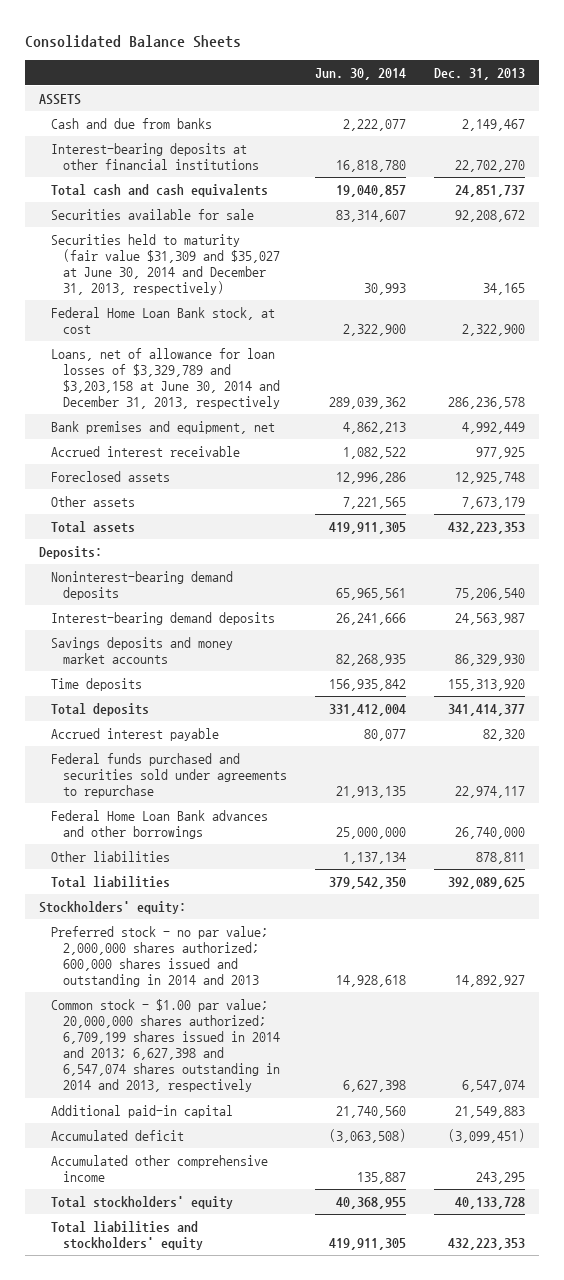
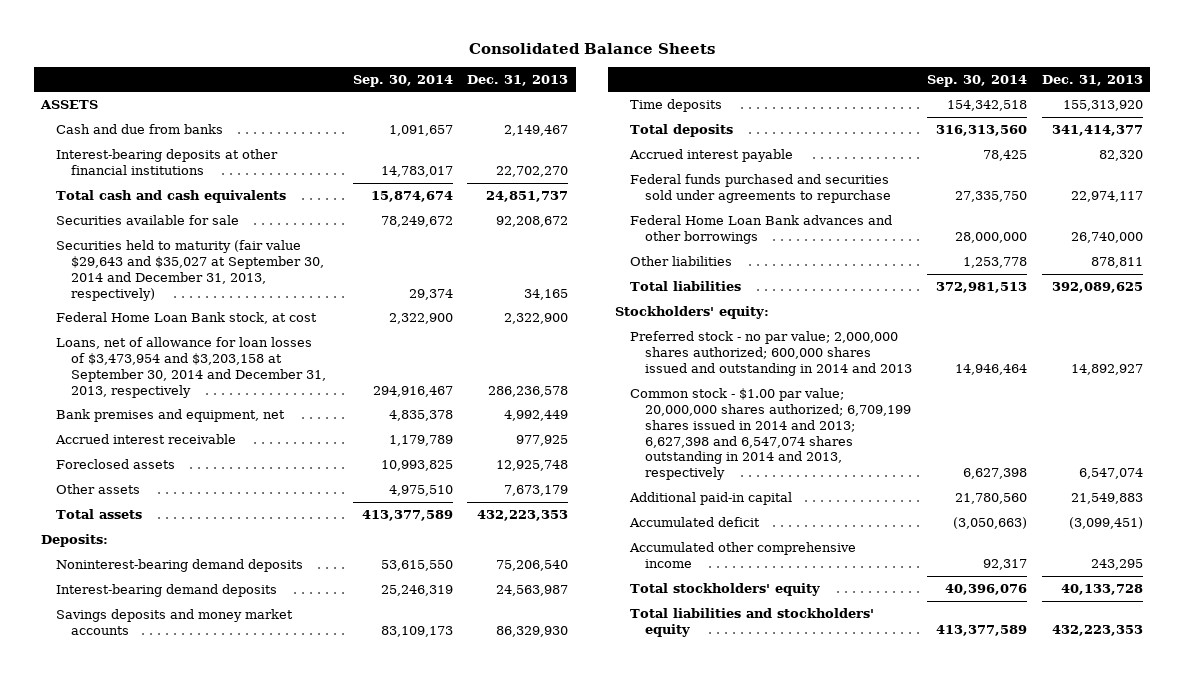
[314,67,406,80] Jun. 30, 2014 -> none
none -> [352,74,453,87] Sep. 30, 2014
[50,233,280,296] Securities held to maturity (fair value $31,309 and $35,027 at June 30, 2014 and December 31, 2013, respectively) -> [56,240,325,301] Securities held to maturity (fair value $29,643 and $35,027 at September 30, 2014 and December 31, 2013, respectively)
[50,347,280,410] Loans, net of allowance for loan losses of $3,329,789 and $3,203,158 at June 30, 2014 and December 31, 2013, respectively -> [56,337,327,398] Loans, net of allowance for loan losses of $3,473,954 and $3,203,158 at September 30, 2014 and December 31, 2013, respectively

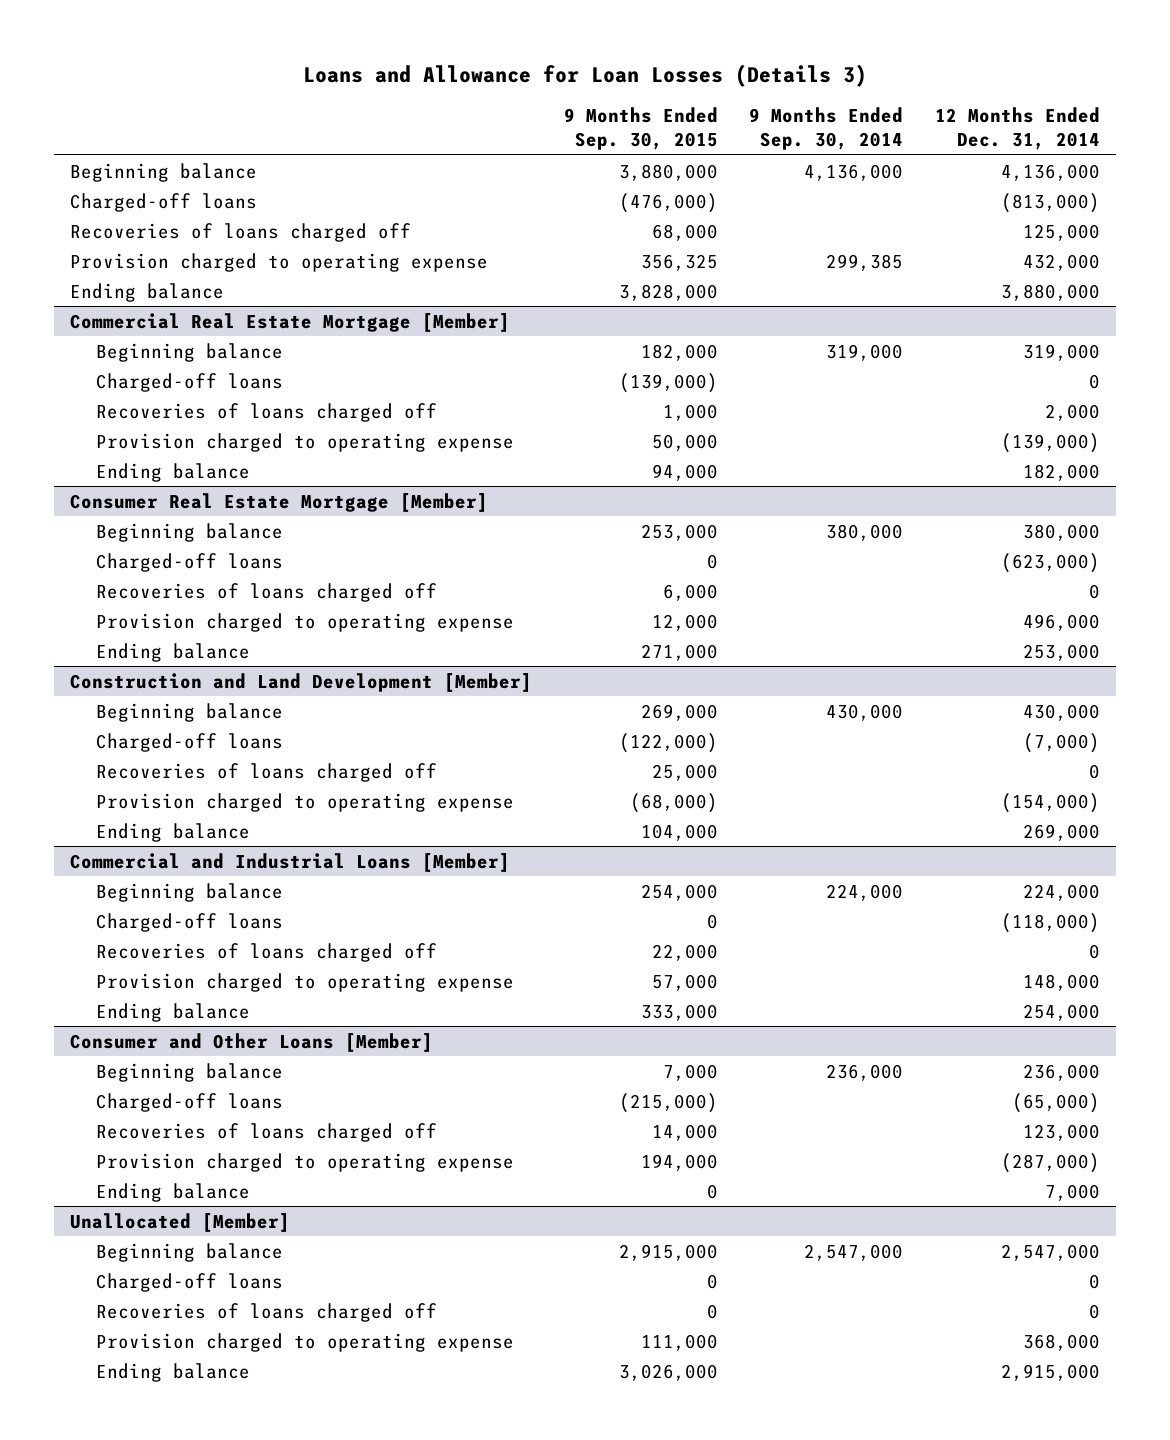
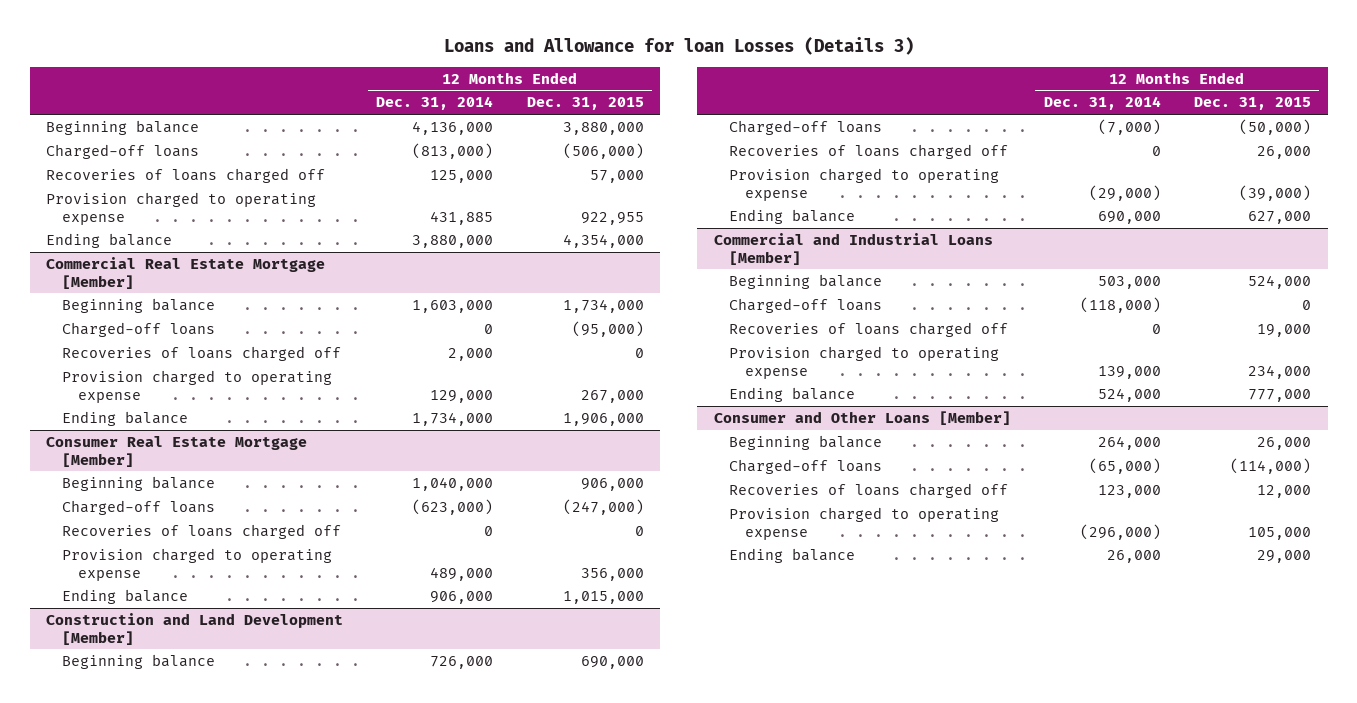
[302,64,867,88] Loans and Allowance for Loan Losses (Details 3) -> [443,37,914,56] Loans and Allowance for loan Losses (Details 3)
[563,107,718,150] 9 Months Ended Sep. 30, 2015 -> none
[749,107,904,150] 9 Months Ended Sep. 30, 2014 -> none
none -> [526,97,644,111] Dec. 31, 2015
[1023,253,1101,271] 432,000 -> [430,210,494,225] 431,885
[1023,343,1101,361] 319,000 -> [412,299,494,313] 1,603,000
[1001,432,1101,453] (139,000) -> [430,389,494,403] 129,000
[1023,463,1101,481] 182,000 -> [412,411,494,426] 1,734,000
[1023,523,1101,541] 380,000 -> [412,476,494,491] 1,040,000
[1023,613,1101,631] 496,000 -> [430,566,494,581] 489,000
[1023,643,1101,661] 253,000 -> [430,590,494,604] 906,000
[1023,703,1101,721] 430,000 -> [430,655,494,669] 726,000
[1001,792,1101,813] (154,000) -> [1088,184,1161,201] (29,000)
[1023,823,1101,841] 269,000 -> [1097,210,1161,224] 690,000
[1023,883,1101,901] 224,000 -> [1097,275,1161,289] 503,000
[1023,973,1101,991] 148,000 -> [1097,365,1161,379] 139,000
[1023,1003,1101,1021] 254,000 -> [1097,387,1161,402] 524,000
[1023,1063,1101,1081] 236,000 -> [1097,435,1161,450] 264,000
[69,1212,290,1232] Unallocated [Member] -> none
[95,1242,283,1262] Beginning balance -> none
[95,1272,283,1292] Charged-off loans -> none
[95,1302,437,1322] Recoveries of loans charged off -> none
[95,1332,514,1352] Provision charged to operating expense -> none
[95,1362,250,1382] Ending balance -> none
[1001,1152,1101,1173] (287,000) -> [1079,523,1161,540] (296,000)
[1045,1183,1101,1201] 7,000 -> [1106,549,1161,563] 26,000

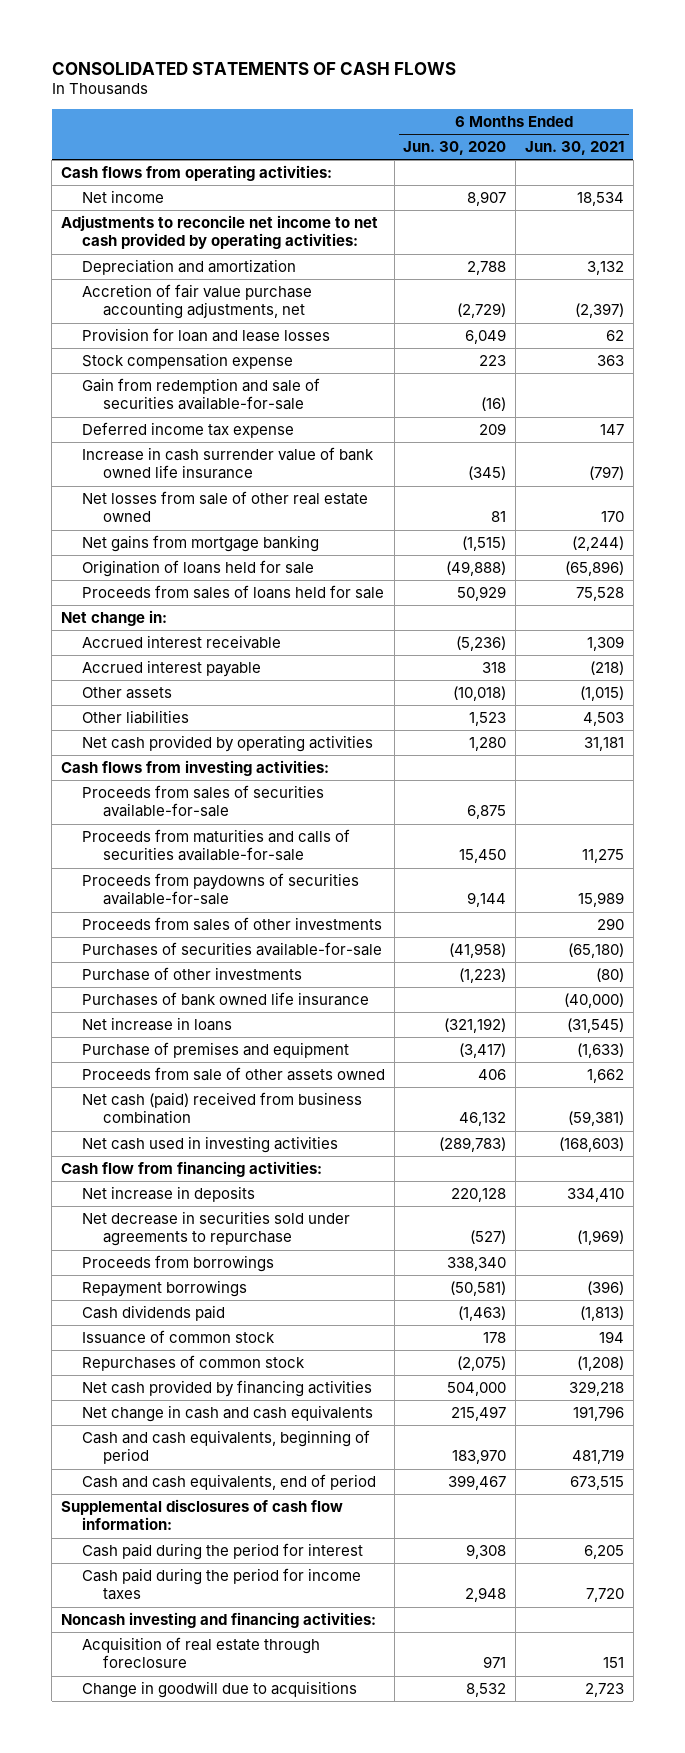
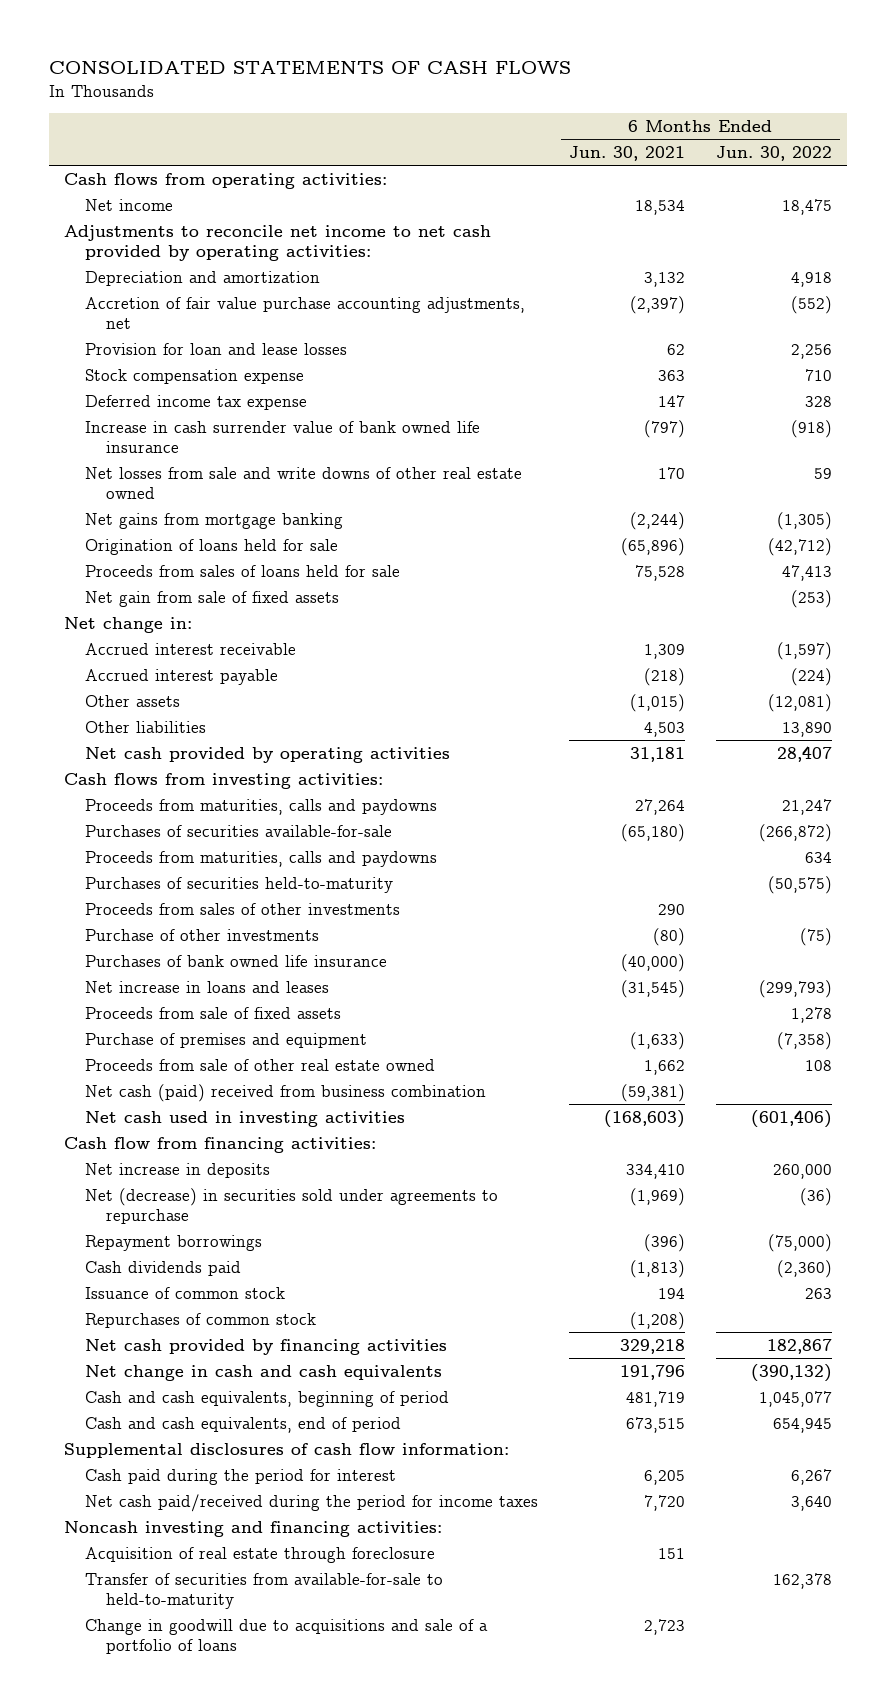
[403,141,507,156] Jun. 30, 2020 -> none
none -> [715,145,832,161] Jun. 30, 2022
[81,377,320,411] Gain from redemption and sale of securities available-for-sale -> none
[81,490,368,523] Net losses from sale of other real estate owned -> [85,466,523,499] Net losses from sale and write downs of other real estate owned
none -> [85,590,340,607] Net gain from sale of fixed assets
[81,784,324,818] Proceeds from sales of securities available-for-sale -> none
[81,872,359,906] Proceeds from paydowns of securities available-for-sale -> none
[81,828,350,862] Proceeds from maturities and calls of securities available-for-sale -> [85,798,438,815] Proceeds from maturities, calls and paydowns
[582,849,625,864] 11,275 -> [635,798,686,815] 27,264
none -> [85,850,438,867] Proceeds from maturities, calls and paydowns
none -> [85,876,394,893] Purchases of securities held-to-maturity
[81,916,382,931] Proceeds from sales of other investments -> [85,902,401,915] Proceeds from sales of other investments
[81,1016,232,1031] Net increase in loans -> [85,980,330,993] Net increase in loans and leases
none -> [85,1006,342,1019] Proceeds from sale of fixed assets
[81,1066,385,1081] Proceeds from sale of other assets owned -> [85,1058,436,1071] Proceeds from sale of other real estate owned
[81,1254,274,1272] Proceeds from borrowings -> none
[81,1210,350,1247] Net decrease in securities sold under agreements to repurchase -> [85,1187,499,1224] Net (decrease) in securities sold under agreements to repurchase
[81,1567,361,1601] Cash paid during the period for income taxes -> [85,1493,539,1512] Net cash paid/received during the period for income taxes
none -> [85,1572,444,1609] Transfer of securities from available-for-sale to held-to-maturity
[81,1680,357,1698] Change in goodwill due to acquisitions -> [85,1618,489,1654] Change in goodwill due to acquisitions and sale of a portfolio of loans

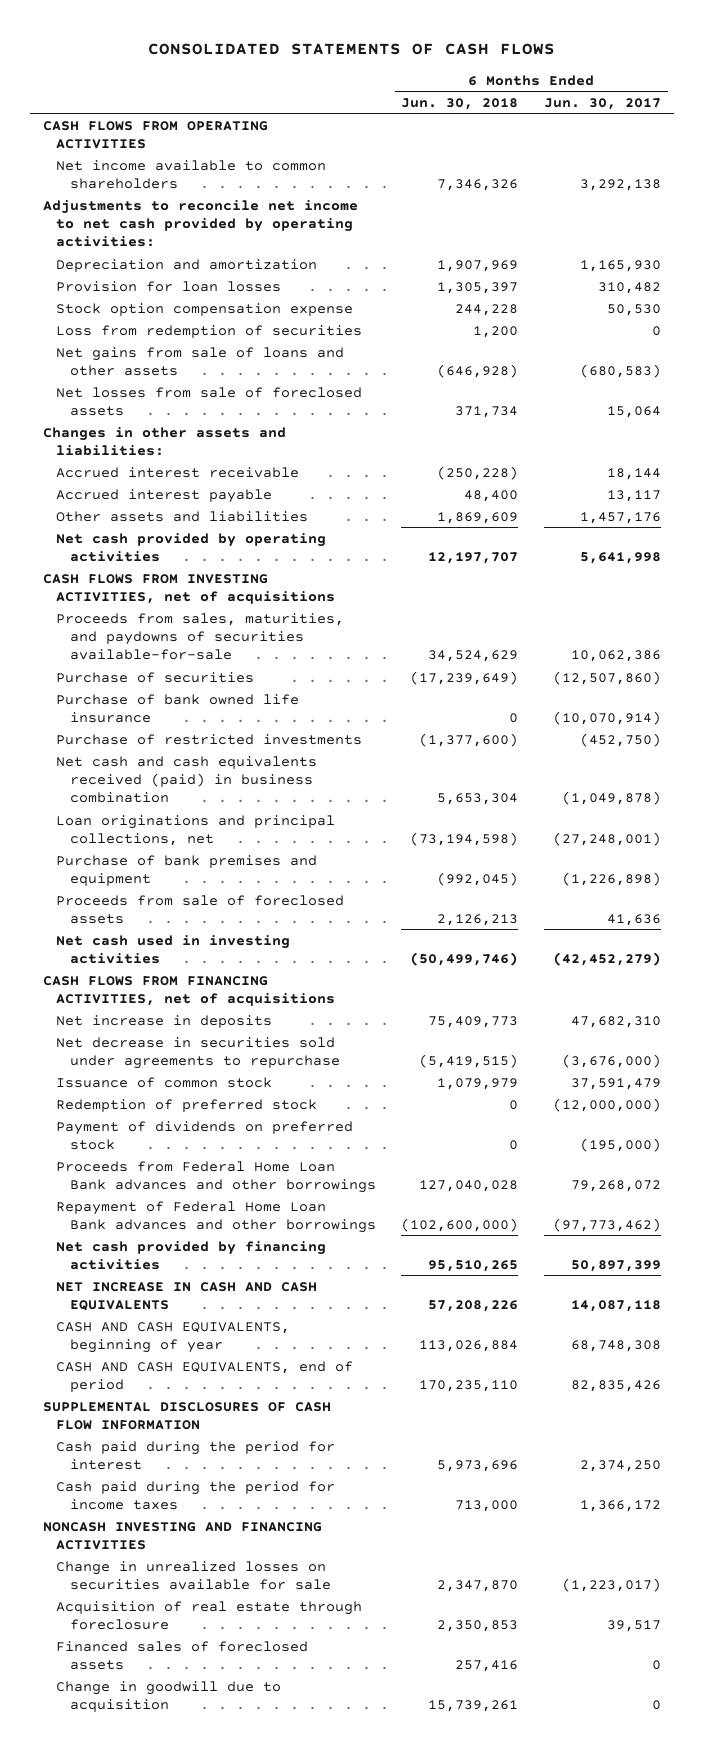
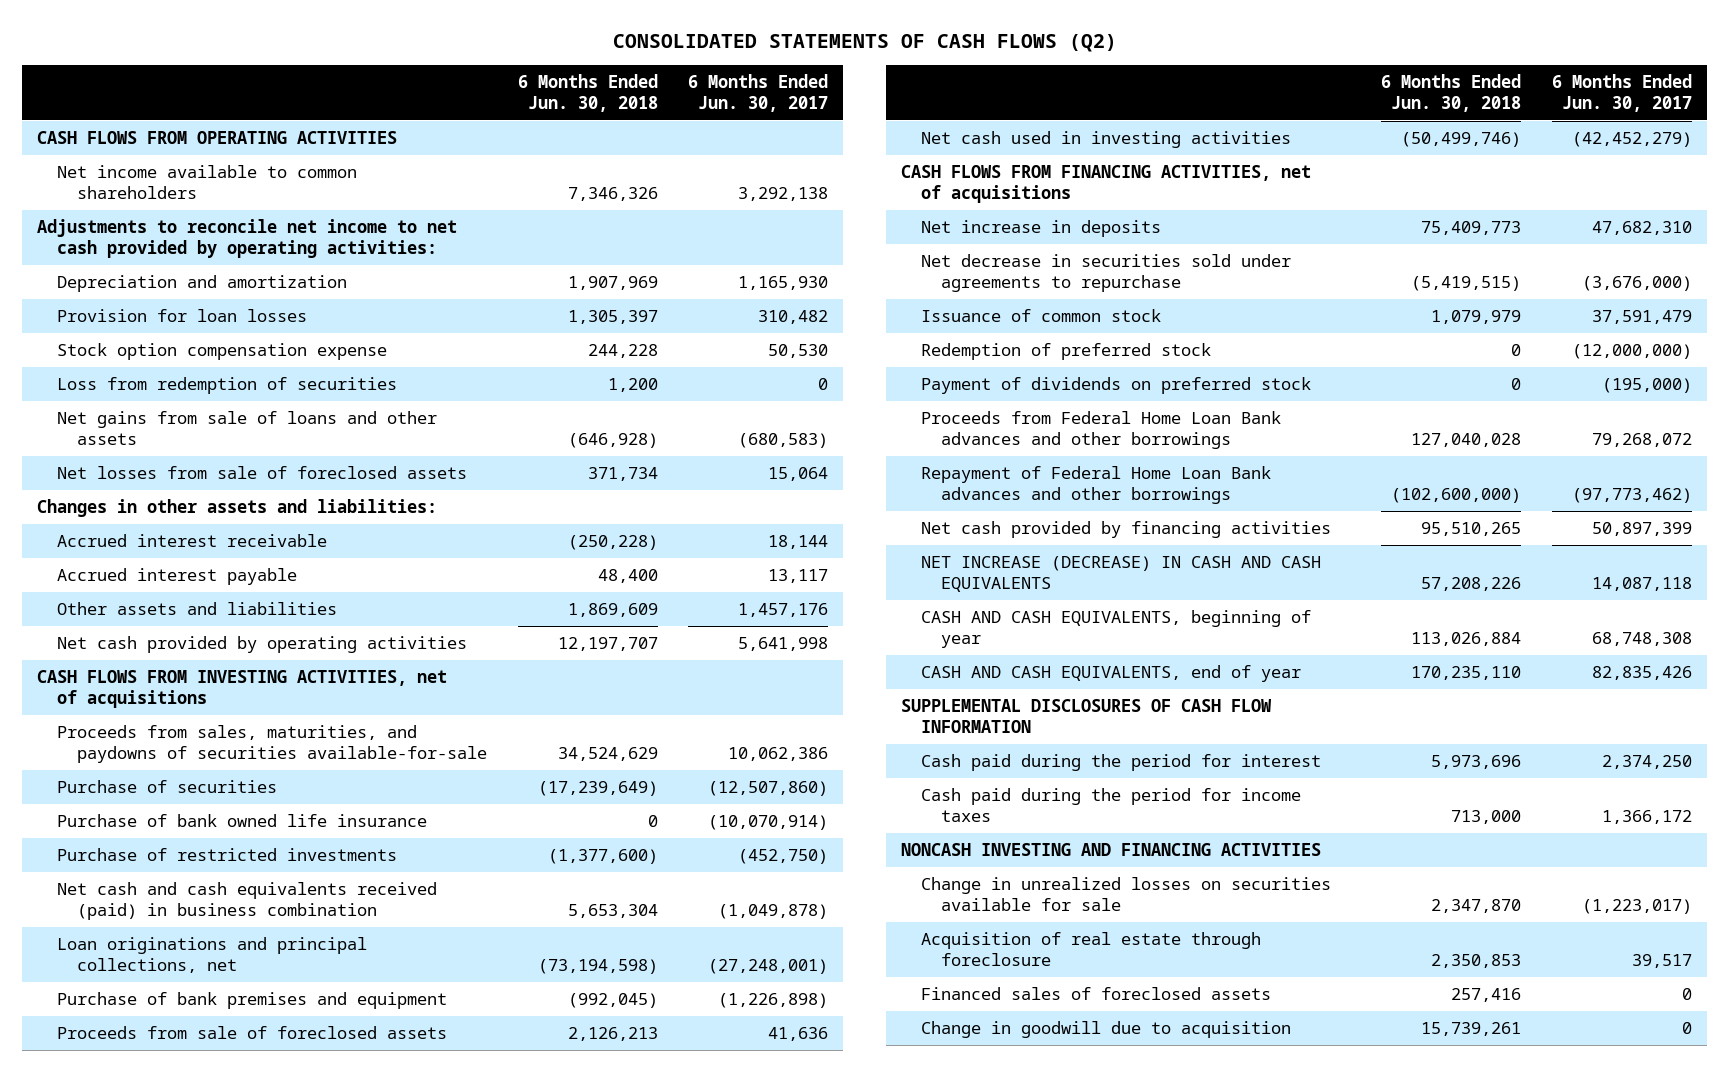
[148,42,556,55] CONSOLIDATED STATEMENTS OF CASH FLOWS -> [612,34,1117,53] CONSOLIDATED STATEMENTS OF CASH FLOWS (Q2)
[56,1281,318,1311] NET INCREASE IN CASH AND CASH EQUIVALENTS -> [920,555,1321,592] NET INCREASE (DECREASE) IN CASH AND CASH EQUIVALENTS
[56,1360,354,1392] CASH AND CASH EQUIVALENTS, end of period -> [920,664,1301,682] CASH AND CASH EQUIVALENTS, end of year

